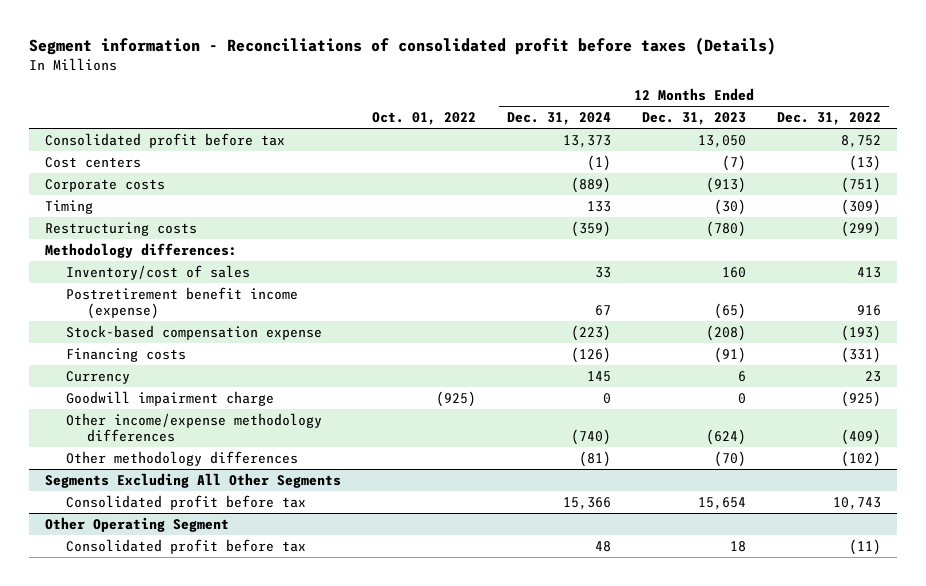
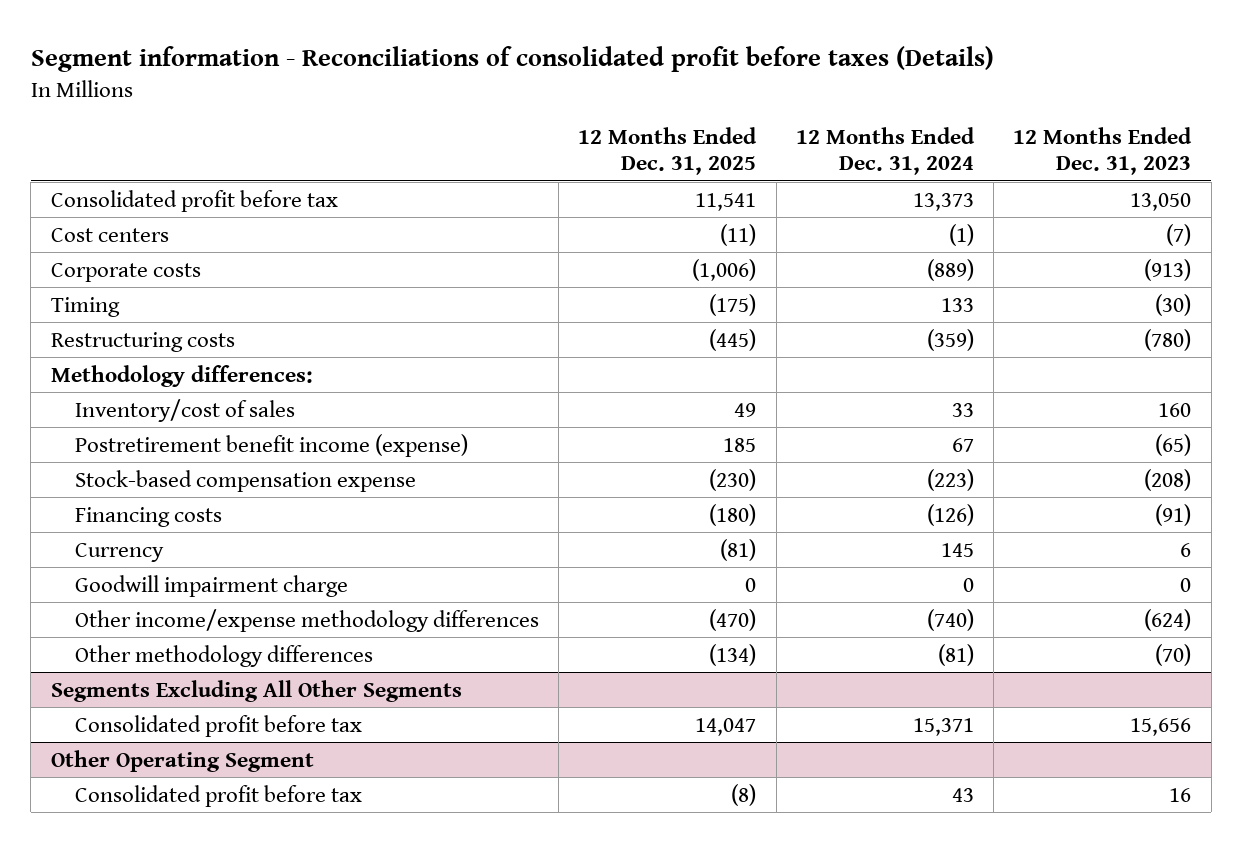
[371,112,476,126] Oct. 01, 2022 -> none
[777,112,882,126] Dec. 31, 2022 -> none
none -> [578,126,758,176] 12 Months Ended Dec. 31, 2025
[563,496,612,510] 15,366 -> [912,717,974,736] 15,371
[698,496,747,510] 15,654 -> [1130,717,1192,736] 15,656
[595,540,612,552] 48 -> [951,787,974,802] 43
[730,540,747,552] 18 -> [1169,787,1192,802] 16

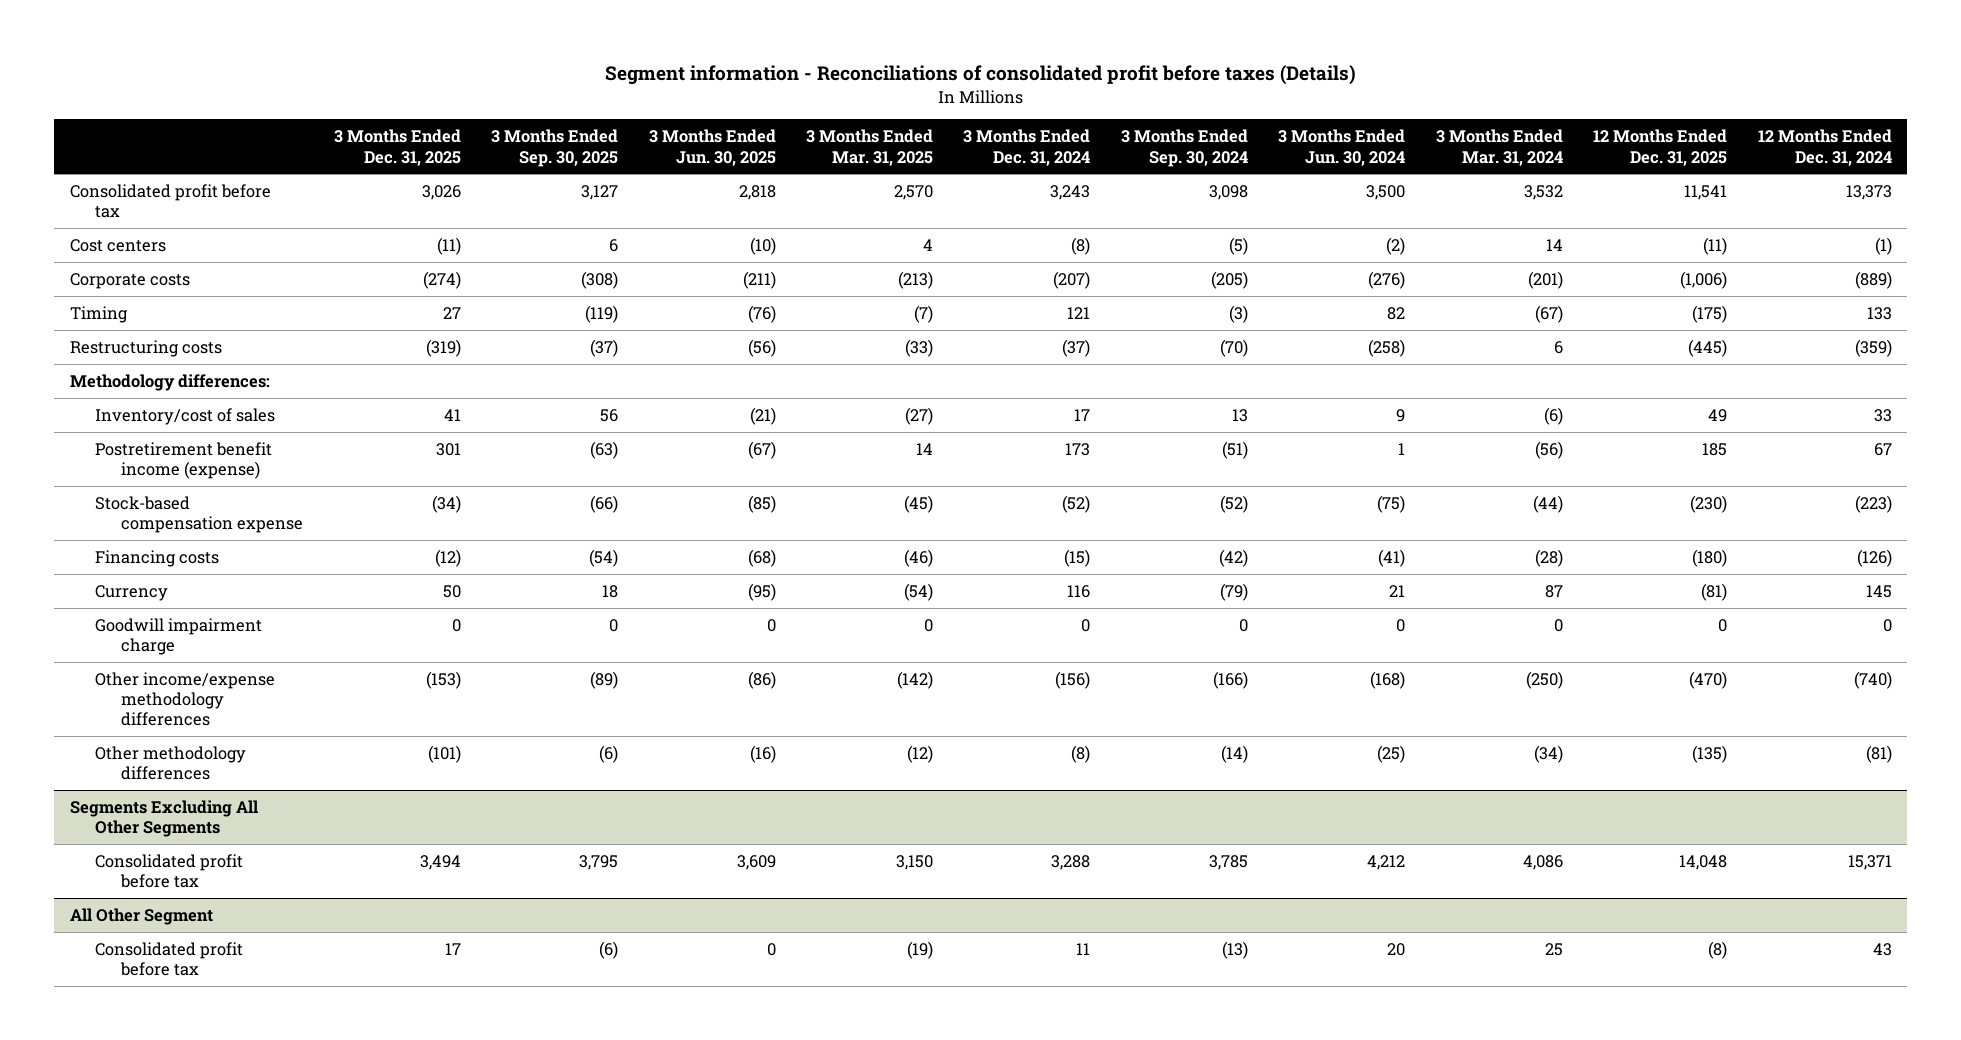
[1013,126,1193,176] 12 Months Ended Dec. 31, 2023 -> none
none -> [333,129,461,166] 3 Months Ended Dec. 31, 2025
none -> [491,129,619,167] 3 Months Ended Sep. 30, 2025
none -> [648,129,776,166] 3 Months Ended Jun. 30, 2025
none -> [806,129,934,166] 3 Months Ended Mar. 31, 2025
none -> [963,129,1091,166] 3 Months Ended Dec. 31, 2024
none -> [1120,129,1248,167] 3 Months Ended Sep. 30, 2024
none -> [1278,129,1406,166] 3 Months Ended Jun. 30, 2024
none -> [1435,129,1563,166] 3 Months Ended Mar. 31, 2024
[709,643,757,666] (134) -> [1692,744,1728,763] (135)
[695,717,757,736] 14,047 -> [1679,854,1728,870] 14,048
[50,749,314,772] Other Operating Segment -> [69,907,213,925] All Other Segment

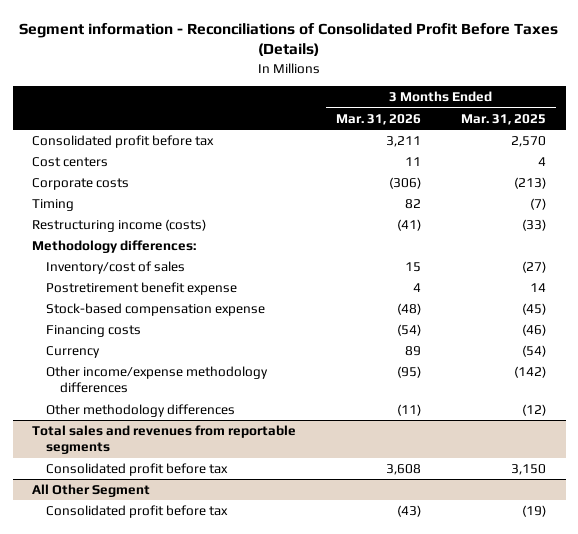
[604,65,1356,86] Segment information - Reconciliations of consolidated profit before taxes (Details) -> [19,22,559,57] Segment information - Reconciliations of Consolidated Profit Before Taxes (Details)
[333,129,461,166] 3 Months Ended Dec. 31, 2025 -> none
[491,129,619,167] 3 Months Ended Sep. 30, 2025 -> none
[648,129,776,166] 3 Months Ended Jun. 30, 2025 -> none
[963,129,1091,166] 3 Months Ended Dec. 31, 2024 -> none
[1120,129,1248,167] 3 Months Ended Sep. 30, 2024 -> none
[1278,129,1406,166] 3 Months Ended Jun. 30, 2024 -> none
[1435,129,1563,166] 3 Months Ended Mar. 31, 2024 -> none
[1593,129,1728,166] 12 Months Ended Dec. 31, 2025 -> none
[1757,129,1892,166] 12 Months Ended Dec. 31, 2024 -> none
none -> [336,113,422,125] Mar. 31, 2026
[69,339,222,357] Restructuring costs -> [32,219,207,233] Restructuring income (costs)
[95,441,273,480] Postretirement benefit income (expense) -> [46,282,238,296] Postretirement benefit expense
[95,617,263,656] Goodwill impairment charge -> none
[69,799,258,838] Segments Excluding All Other Segments -> [32,425,297,455] Total sales and revenues from reportable segments

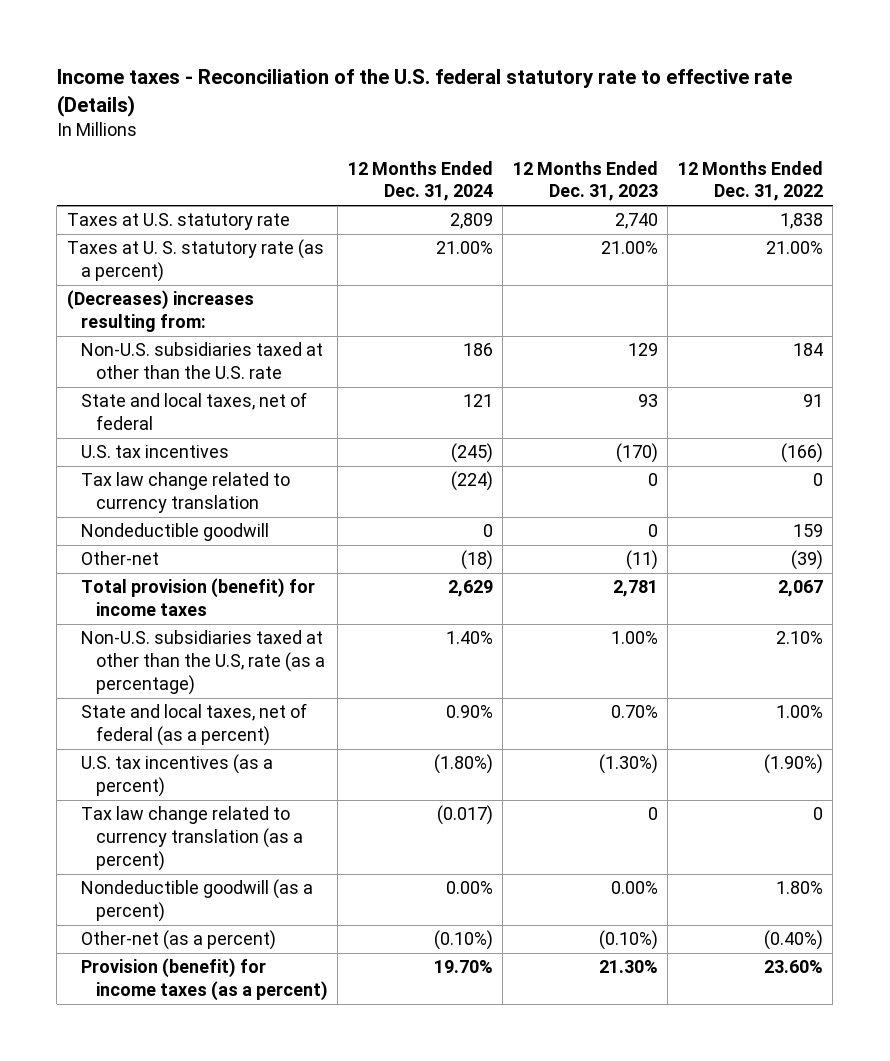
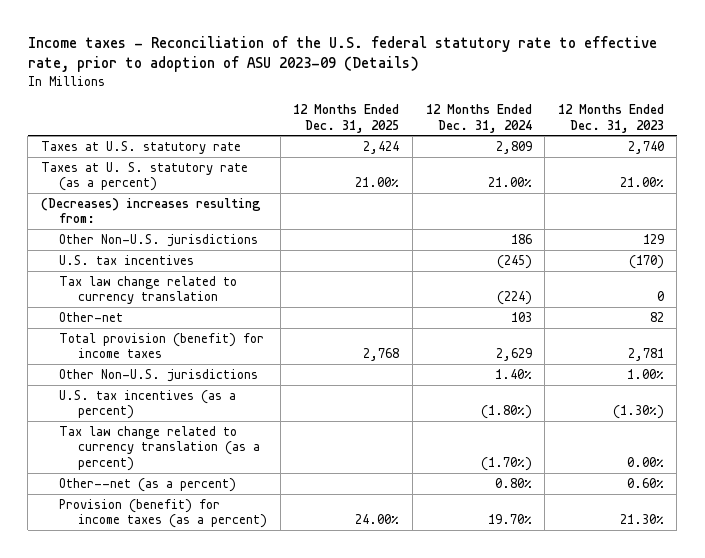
[56,69,792,118] Income taxes - Reconciliation of the U.S. federal statutory rate to effective rate (Details) -> [27,36,657,73] Income taxes - Reconciliation of the U.S. federal statutory rate to effective rate, prior to adoption of ASU 2023-09 (Details)
[677,160,823,202] 12 Months Ended Dec. 31, 2022 -> none
none -> [293,103,400,133] 12 Months Ended Dec. 31, 2025
[81,392,308,431] State and local taxes, net of federal -> none
[81,342,324,380] Non-U.S. subsidiaries taxed at other than the U.S. rate -> [59,233,259,247] Other Non-U.S. jurisdictions
[81,523,270,542] Nondeductible goodwill -> none
[460,550,493,571] (18) -> [510,311,532,322] 103
[625,550,658,571] (11) -> [649,311,664,322] 82
[81,703,308,747] State and local taxes, net of federal (as a percent) -> none
[81,630,325,696] Non-U.S. subsidiaries taxed at other than the U.S, rate (as a percentage) -> [59,368,259,382] Other Non-U.S. jurisdictions
[81,879,314,923] Nondeductible goodwill (as a percent) -> none
[436,805,493,826] (0.017) -> [480,456,532,471] (1.70%)
[647,807,658,821] 0 -> [626,456,664,467] 0.00%
[81,930,277,951] Other-net (as a percent) -> [59,477,237,492] Other--net (as a percent)
[433,930,493,951] (0.10%) -> [494,477,532,488] 0.80%
[598,930,658,951] (0.10%) -> [626,477,664,488] 0.60%

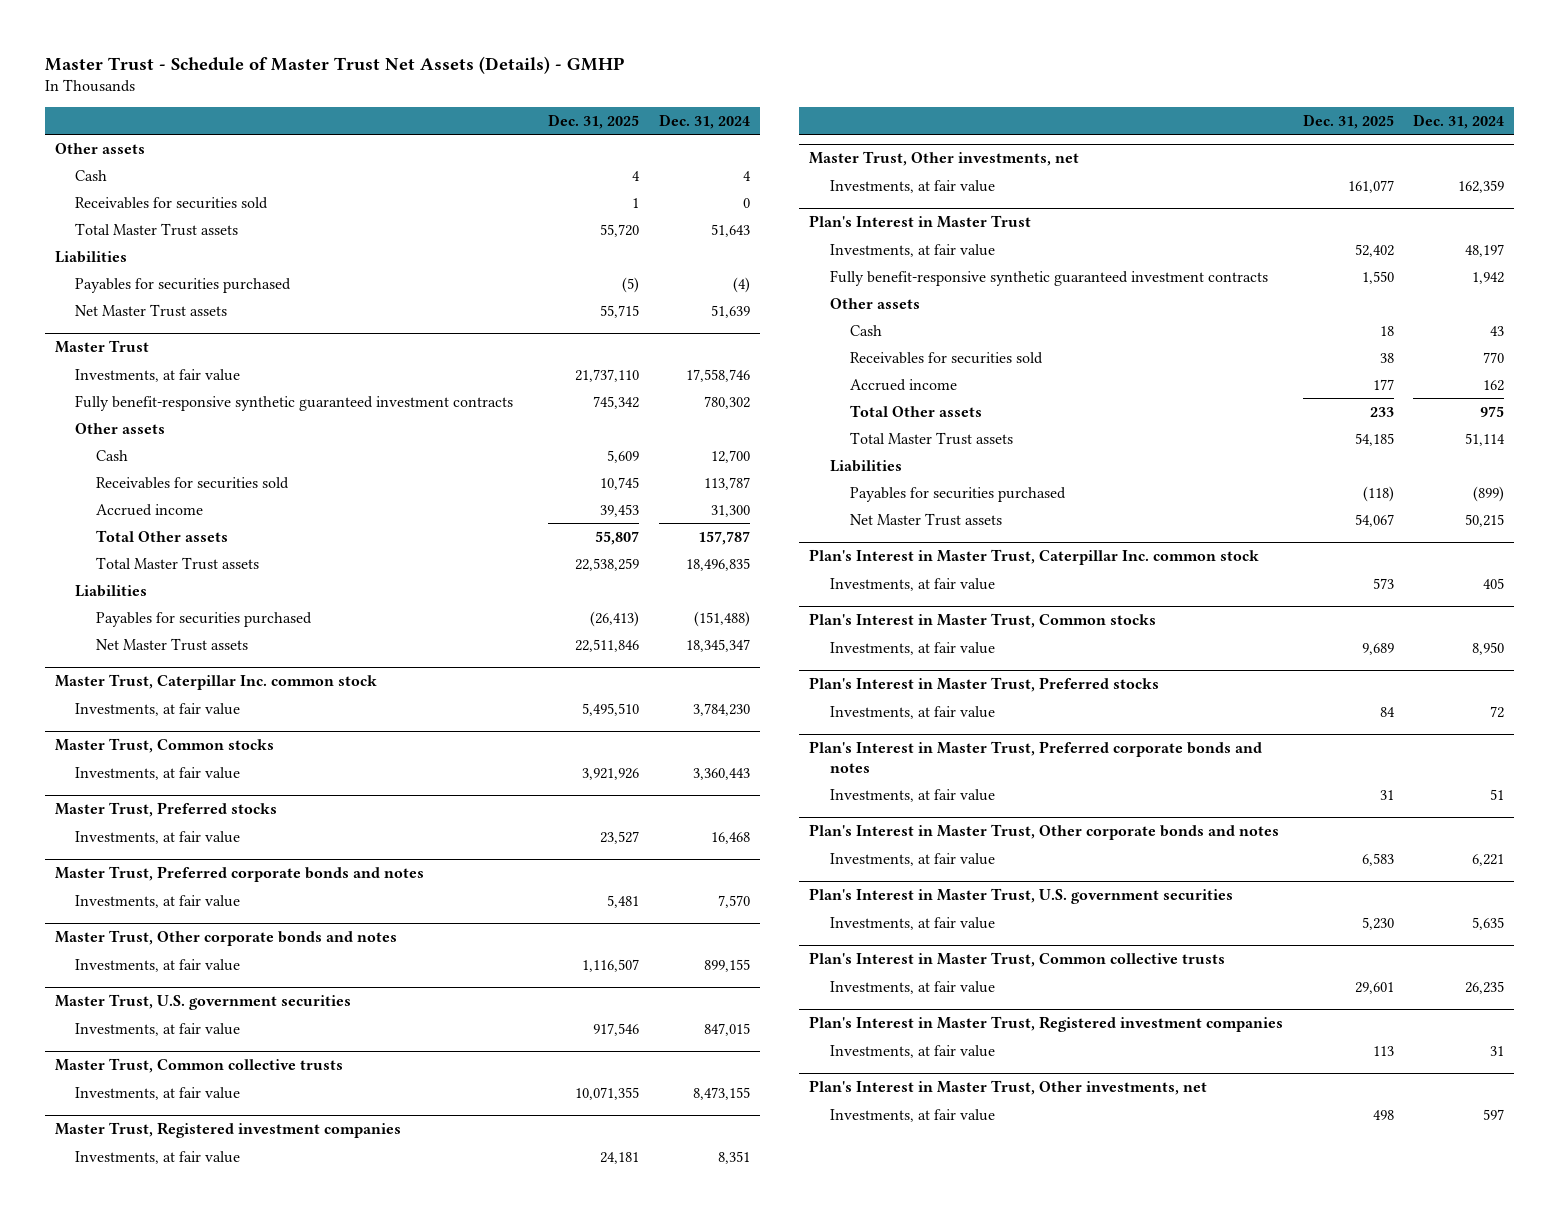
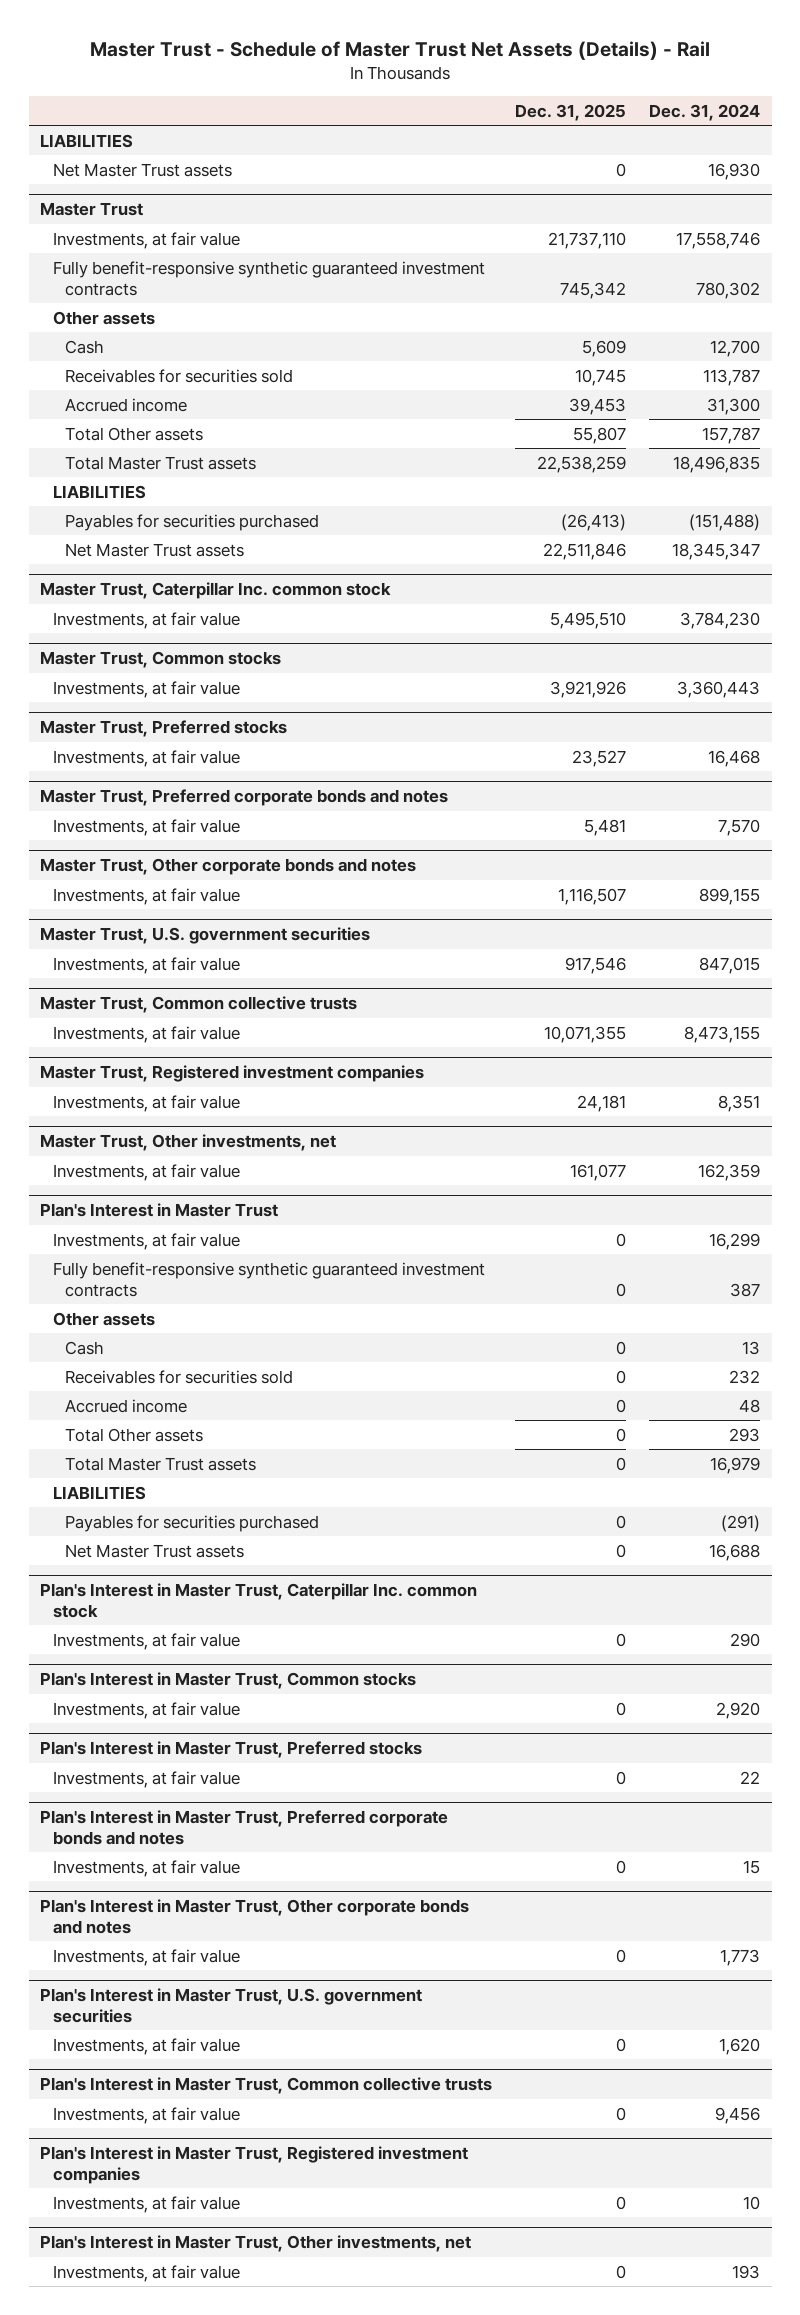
[45,55,625,74] Master Trust - Schedule of Master Trust Net Assets (Details) - GMHP -> [90,40,711,60] Master Trust - Schedule of Master Trust Net Assets (Details) - Rail
[54,142,145,154] Other assets -> none
[75,169,108,181] Cash -> none
[75,196,269,209] Receivables for securities sold -> none
[75,222,239,236] Total Master Trust assets -> none
[75,277,292,293] Payables for securities purchased -> none
[54,250,127,263] Liabilities -> [40,133,134,148] LIABILITIES
[600,304,640,318] 55,715 -> [616,162,627,177] 0
[710,304,750,318] 51,639 -> [708,162,761,180] 16,930
[75,584,148,597] Liabilities -> [52,484,146,499] LIABILITIES
[1354,243,1394,257] 52,402 -> [616,1232,627,1247] 0
[1465,243,1505,257] 48,197 -> [709,1232,761,1250] 16,299
[1361,270,1394,284] 1,550 -> [616,1282,627,1297] 0
[1472,271,1505,284] 1,942 -> [730,1282,761,1297] 387
[1379,325,1394,336] 18 -> [616,1340,627,1355] 0
[1490,325,1505,336] 43 -> [742,1340,761,1355] 13
[1379,352,1394,363] 38 -> [616,1369,627,1384] 0
[1483,351,1505,363] 770 -> [729,1369,761,1384] 232
[1372,378,1394,390] 177 -> [616,1398,627,1413] 0
[1483,379,1505,391] 162 -> [739,1398,761,1413] 48
[1369,406,1394,417] 233 -> [616,1427,627,1442] 0
[1480,405,1505,417] 975 -> [729,1427,761,1442] 293
[1354,432,1394,446] 54,185 -> [616,1456,627,1471] 0
[1465,432,1506,446] 51,114 -> [710,1456,761,1474] 16,979
[829,459,902,472] Liabilities -> [52,1485,146,1500] LIABILITIES
[1362,485,1394,502] (118) -> [616,1514,627,1529] 0
[1473,485,1505,502] (899) -> [721,1514,761,1532] (291)
[1354,513,1394,527] 54,067 -> [616,1543,627,1558] 0
[1465,513,1505,527] 50,215 -> [709,1543,761,1561] 16,688
[1372,577,1394,589] 573 -> [616,1632,627,1647] 0
[1483,577,1505,589] 405 -> [730,1632,761,1647] 290
[1361,642,1394,655] 9,689 -> [616,1701,627,1716] 0
[1472,641,1505,655] 8,950 -> [716,1701,761,1719] 2,920
[1379,706,1395,717] 84 -> [616,1770,627,1785] 0
[1490,705,1505,718] 72 -> [740,1770,761,1784] 22
[1379,789,1394,800] 31 -> [616,1859,627,1874] 0
[1490,788,1505,800] 51 -> [743,1859,761,1874] 15
[1361,852,1394,866] 6,583 -> [616,1948,627,1963] 0
[1472,853,1505,866] 6,221 -> [720,1948,761,1966] 1,773
[1361,916,1394,930] 5,230 -> [616,2037,627,2052] 0
[1472,916,1505,930] 5,635 -> [719,2037,761,2055] 1,620
[1354,981,1394,994] 29,601 -> [616,2106,627,2121] 0
[1465,980,1505,994] 26,235 -> [715,2106,761,2124] 9,456
[1372,1045,1394,1056] 113 -> [616,2195,627,2210] 0
[1490,1045,1505,1056] 31 -> [743,2195,761,2210] 10
[1372,1109,1394,1120] 498 -> [616,2264,627,2279] 0
[1483,1108,1505,1120] 597 -> [732,2264,761,2279] 193

